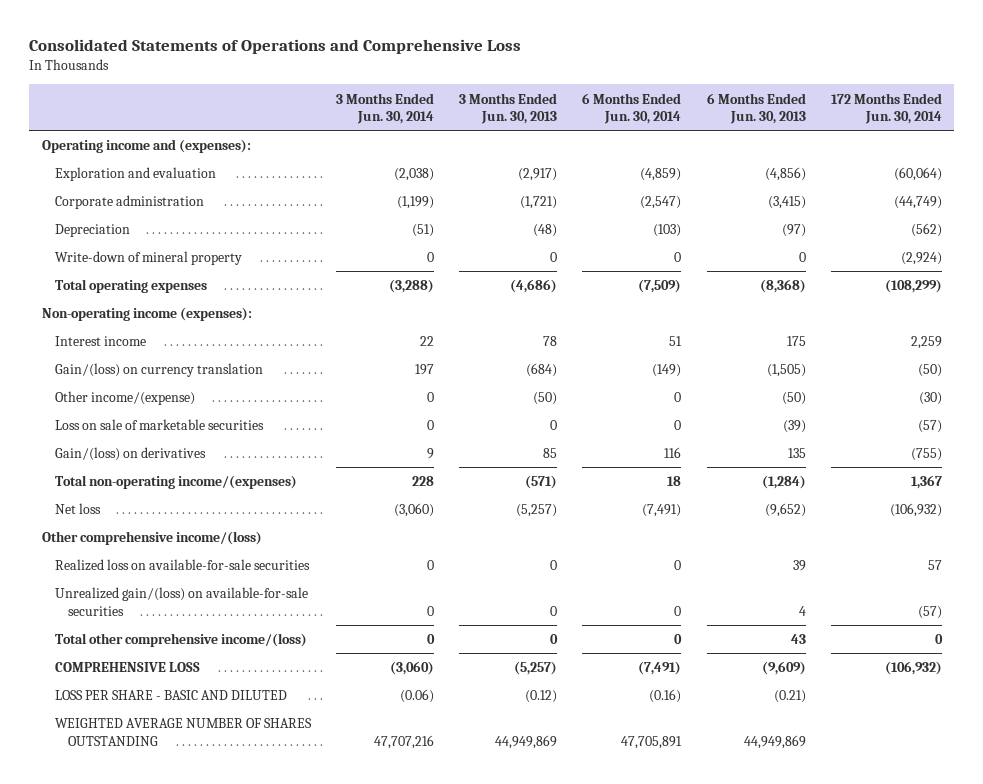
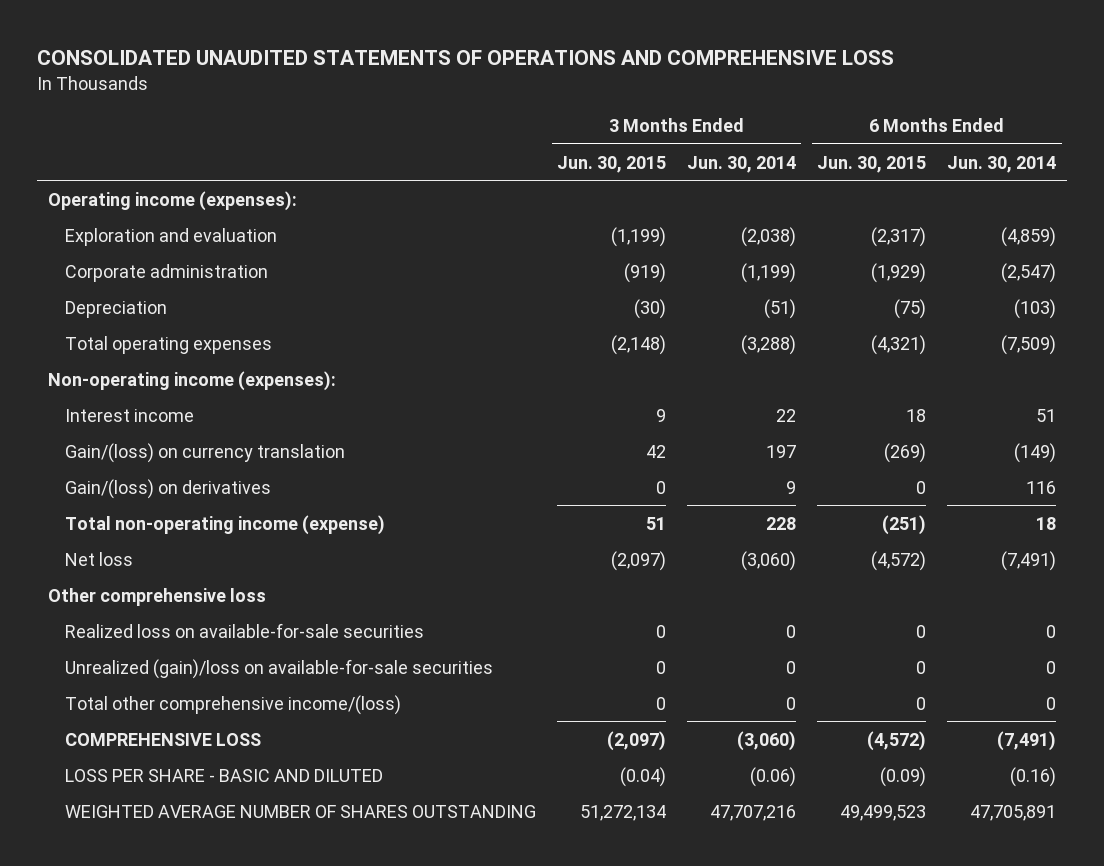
[28,39,521,55] Consolidated Statements of Operations and Comprehensive Loss -> [37,50,895,66] CONSOLIDATED UNAUDITED STATEMENTS OF OPERATIONS AND COMPREHENSIVE LOSS
[459,92,558,125] 3 Months Ended Jun. 30, 2013 -> none
[706,92,806,125] 6 Months Ended Jun. 30, 2013 -> none
[830,92,942,125] 172 Months Ended Jun. 30, 2014 -> none
none -> [557,155,667,173] Jun. 30, 2015
none -> [817,155,927,173] Jun. 30, 2015
[41,139,251,154] Operating income and (expenses): -> [47,190,297,211] Operating income (expenses):
[54,251,242,266] Write-down of mineral property -> none
[54,391,195,406] Other income/(expense) -> none
[54,419,264,431] Loss on sale of marketable securities -> none
[54,475,297,490] Total non-operating income/(expenses) -> [64,514,385,535] Total non-operating income (expense)
[41,531,262,546] Other comprehensive income/(loss) -> [47,587,266,606] Other comprehensive loss
[54,587,308,616] Unrealized gain/(loss) on available-for-sale securities -> [64,658,493,679] Unrealized (gain)/loss on available-for-sale securities

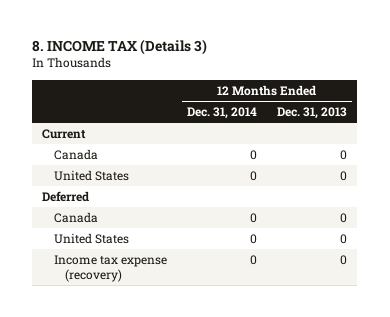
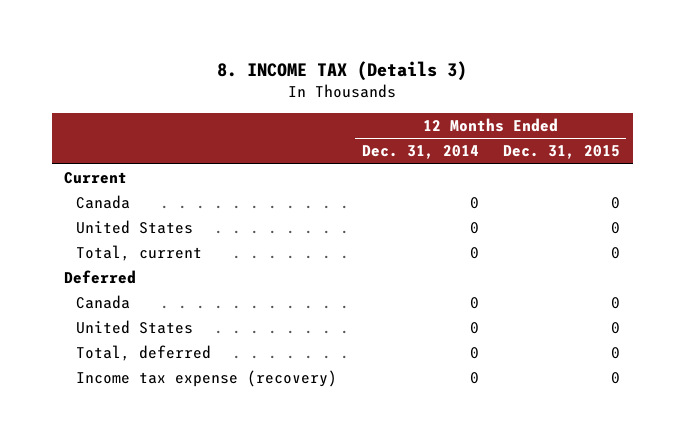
[277,107,348,120] Dec. 31, 2013 -> none
none -> [503,145,621,160] Dec. 31, 2015
none -> [76,245,203,262] Total, current
none -> [76,345,212,362] Total, deferred

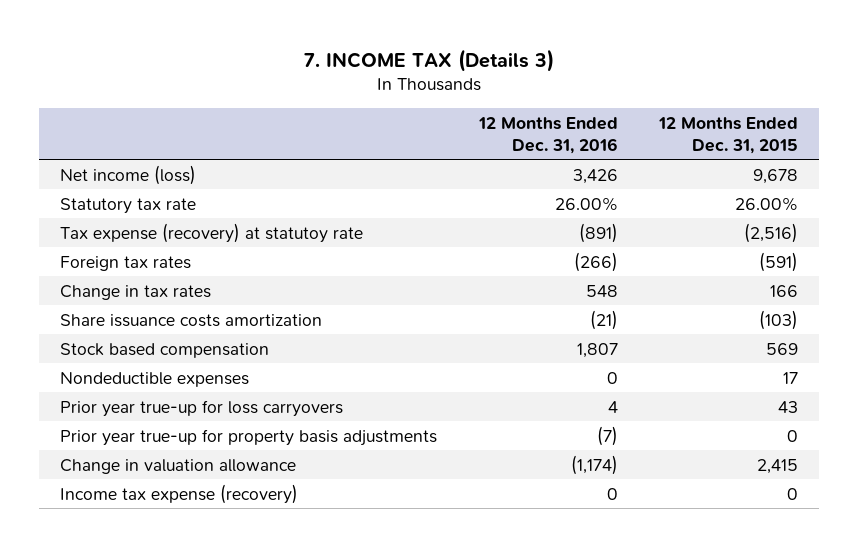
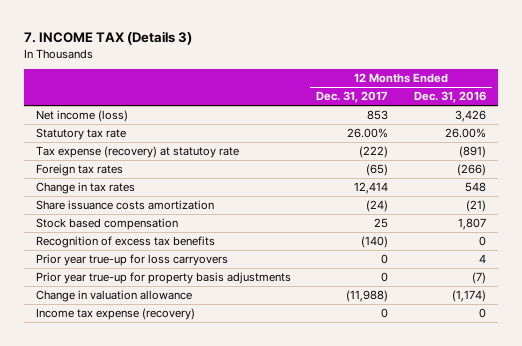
[658,116,799,154] 12 Months Ended Dec. 31, 2015 -> none
none -> [316,91,389,104] Dec. 31, 2017
[60,371,250,387] Nondeductible expenses -> none
none -> [36,236,216,249] Recognition of excess tax benefits

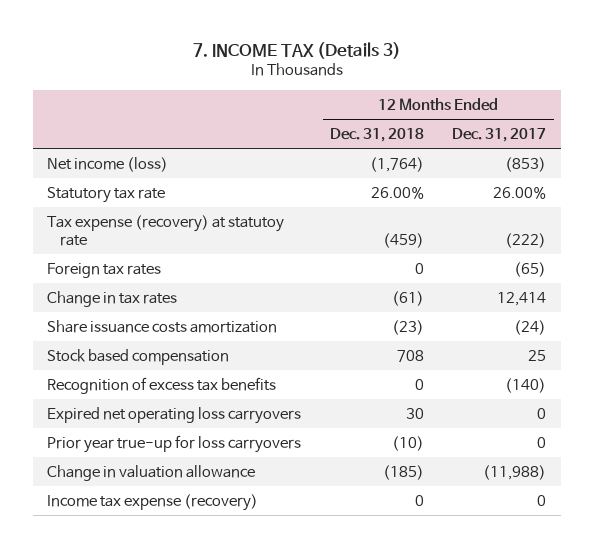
[413,91,486,104] Dec. 31, 2016 -> none
none -> [329,127,424,142] Dec. 31, 2018
[367,110,389,121] 853 -> [505,156,547,172] (853)
none -> [47,406,302,424] Expired net operating loss carryovers
[36,272,292,285] Prior year true-up for property basis adjustments -> none

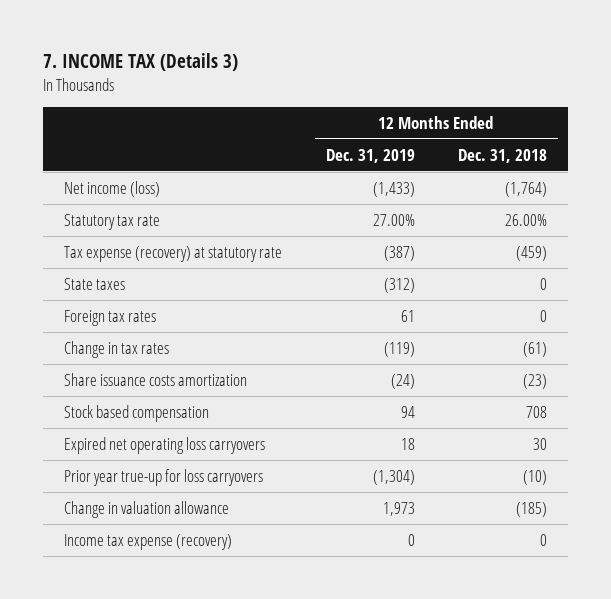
[452,127,547,142] Dec. 31, 2017 -> none
none -> [325,148,415,163] Dec. 31, 2019
[47,214,285,246] Tax expense (recovery) at statutoy rate -> [64,245,283,262] Tax expense (recovery) at statutory rate
none -> [64,277,126,290] State taxes
[47,376,277,394] Recognition of excess tax benefits -> none

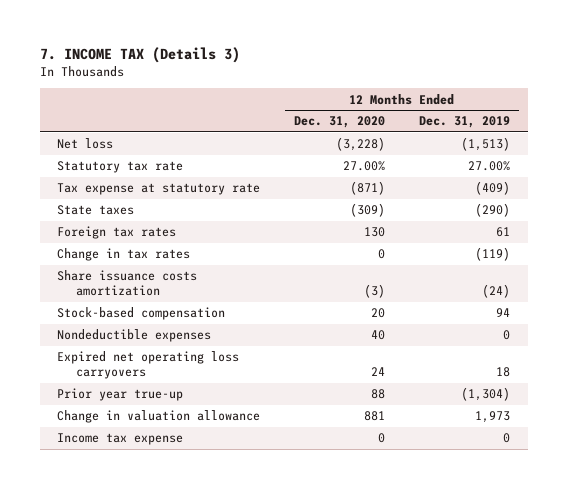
[457,148,547,163] Dec. 31, 2018 -> none
none -> [294,116,386,129] Dec. 31, 2020
[64,180,161,197] Net income (loss) -> [56,138,113,150] Net loss
[372,181,415,197] (1,433) -> [461,137,511,152] (1,513)
[64,245,283,262] Tax expense (recovery) at statutory rate -> [56,183,260,196] Tax expense at statutory rate
[383,245,415,261] (387) -> [475,181,511,196] (409)
[383,277,415,293] (312) -> [475,203,511,218] (290)
[64,404,210,422] Stock based compensation -> [56,307,225,321] Stock-based compensation
none -> [56,329,211,343] Nondeductible expenses
[64,468,264,486] Prior year true-up for loss carryovers -> [56,388,183,402] Prior year true-up
[64,533,233,550] Income tax expense (recovery) -> [56,433,183,446] Income tax expense

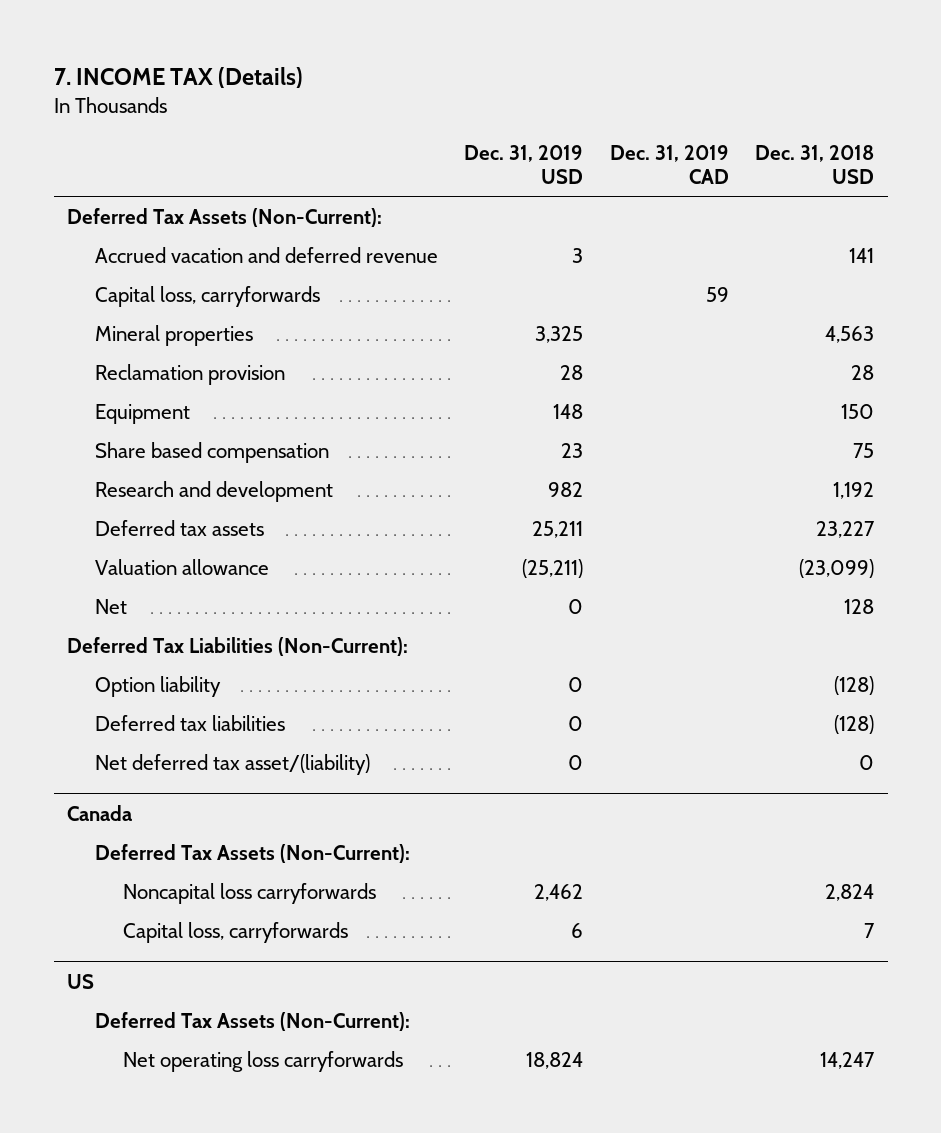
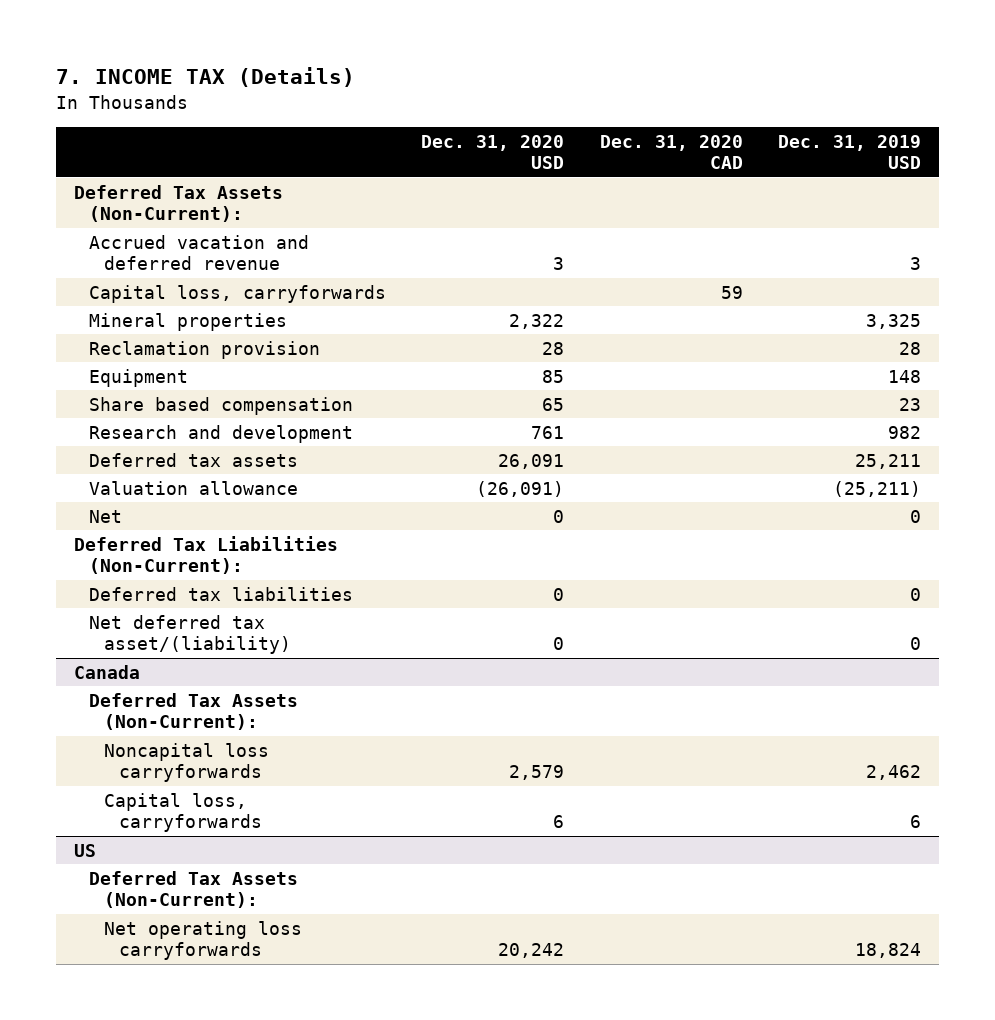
[609,145,729,184] Dec. 31, 2019 CAD -> none
[755,145,875,184] Dec. 31, 2018 USD -> none
none -> [421,134,565,169] Dec. 31, 2020 USD
none -> [599,134,743,169] Dec. 31, 2020 CAD
[94,675,221,697] Option liability -> none

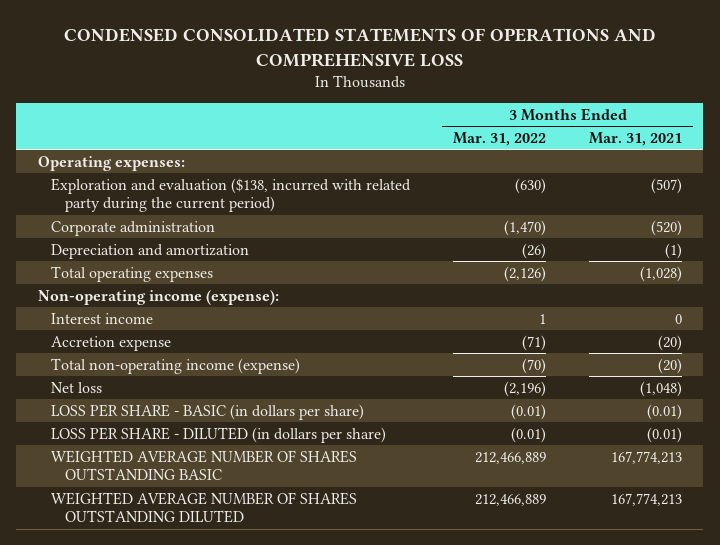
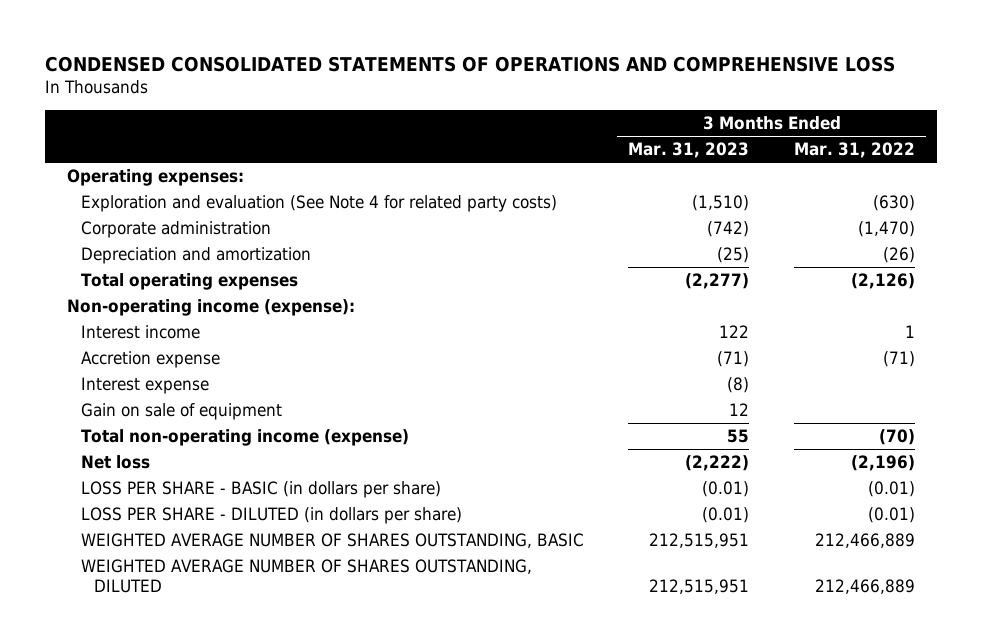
[588,132,682,147] Mar. 31, 2021 -> none
none -> [628,142,750,159] Mar. 31, 2023
[51,177,412,213] Exploration and evaluation ($138, incurred with related party during the current period) -> [80,195,557,213] Exploration and evaluation (See Note 4 for related party costs)
none -> [80,377,209,395] Interest expense
none -> [80,403,282,421] Gain on sale of equipment
[51,449,358,481] WEIGHTED AVERAGE NUMBER OF SHARES OUTSTANDING BASIC -> [80,533,584,549] WEIGHTED AVERAGE NUMBER OF SHARES OUTSTANDING, BASIC
[51,491,358,524] WEIGHTED AVERAGE NUMBER OF SHARES OUTSTANDING DILUTED -> [80,559,532,593] WEIGHTED AVERAGE NUMBER OF SHARES OUTSTANDING, DILUTED

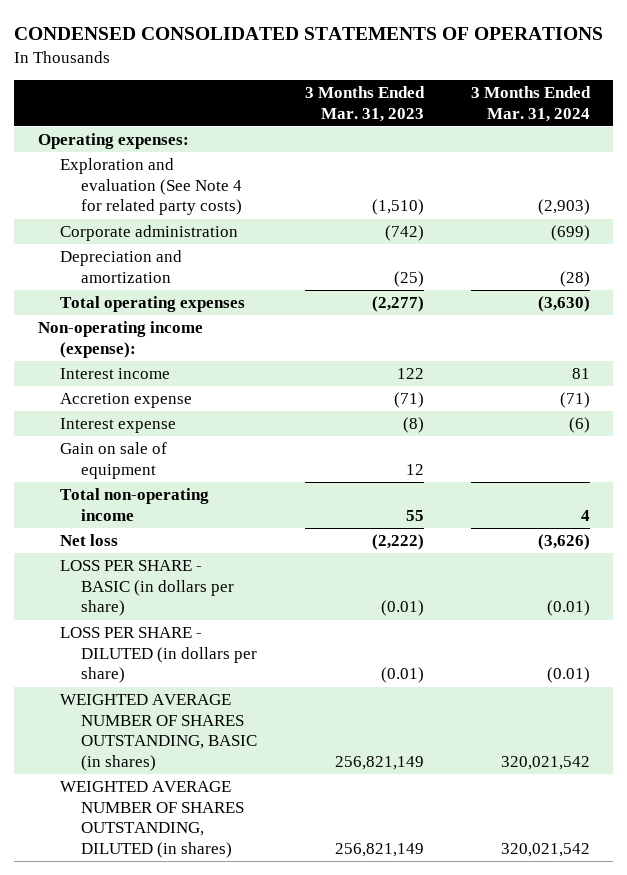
[44,55,895,72] CONDENSED CONSOLIDATED STATEMENTS OF OPERATIONS AND COMPREHENSIVE LOSS -> [14,27,604,41] CONDENSED CONSOLIDATED STATEMENTS OF OPERATIONS
[793,142,915,159] Mar. 31, 2022 -> none
none -> [470,86,591,122] 3 Months Ended Mar. 31, 2024
[80,429,409,447] Total non-operating income (expense) -> [59,488,209,521] Total non-operating income
[80,533,584,549] WEIGHTED AVERAGE NUMBER OF SHARES OUTSTANDING, BASIC -> [59,694,258,771] WEIGHTED AVERAGE NUMBER OF SHARES OUTSTANDING, BASIC (in shares)
[649,533,750,549] 212,515,951 -> [334,755,424,770] 256,821,149
[80,559,532,593] WEIGHTED AVERAGE NUMBER OF SHARES OUTSTANDING, DILUTED -> [59,781,245,858] WEIGHTED AVERAGE NUMBER OF SHARES OUTSTANDING, DILUTED (in shares)
[649,578,750,594] 212,515,951 -> [334,842,424,857] 256,821,149

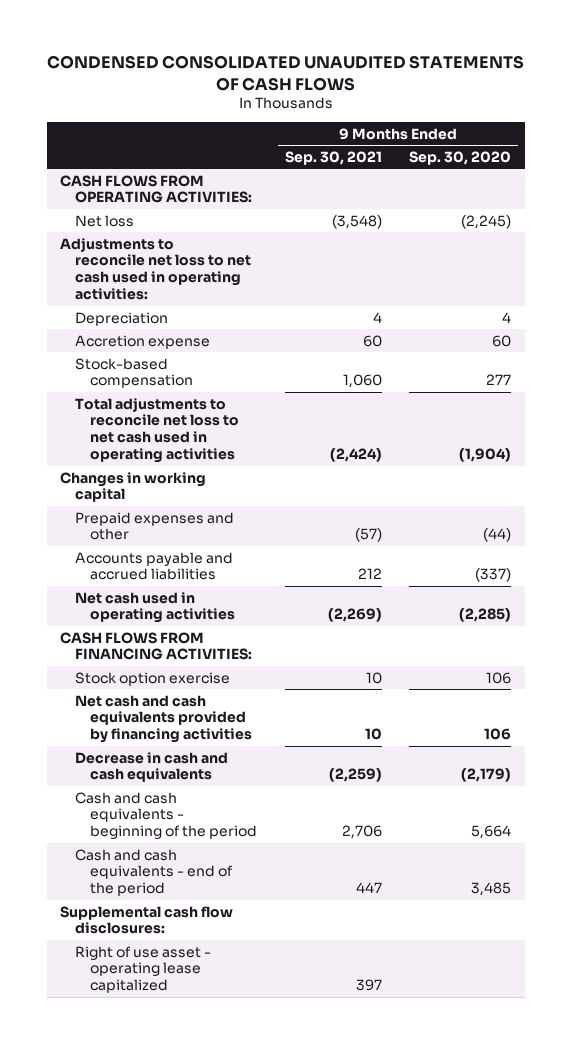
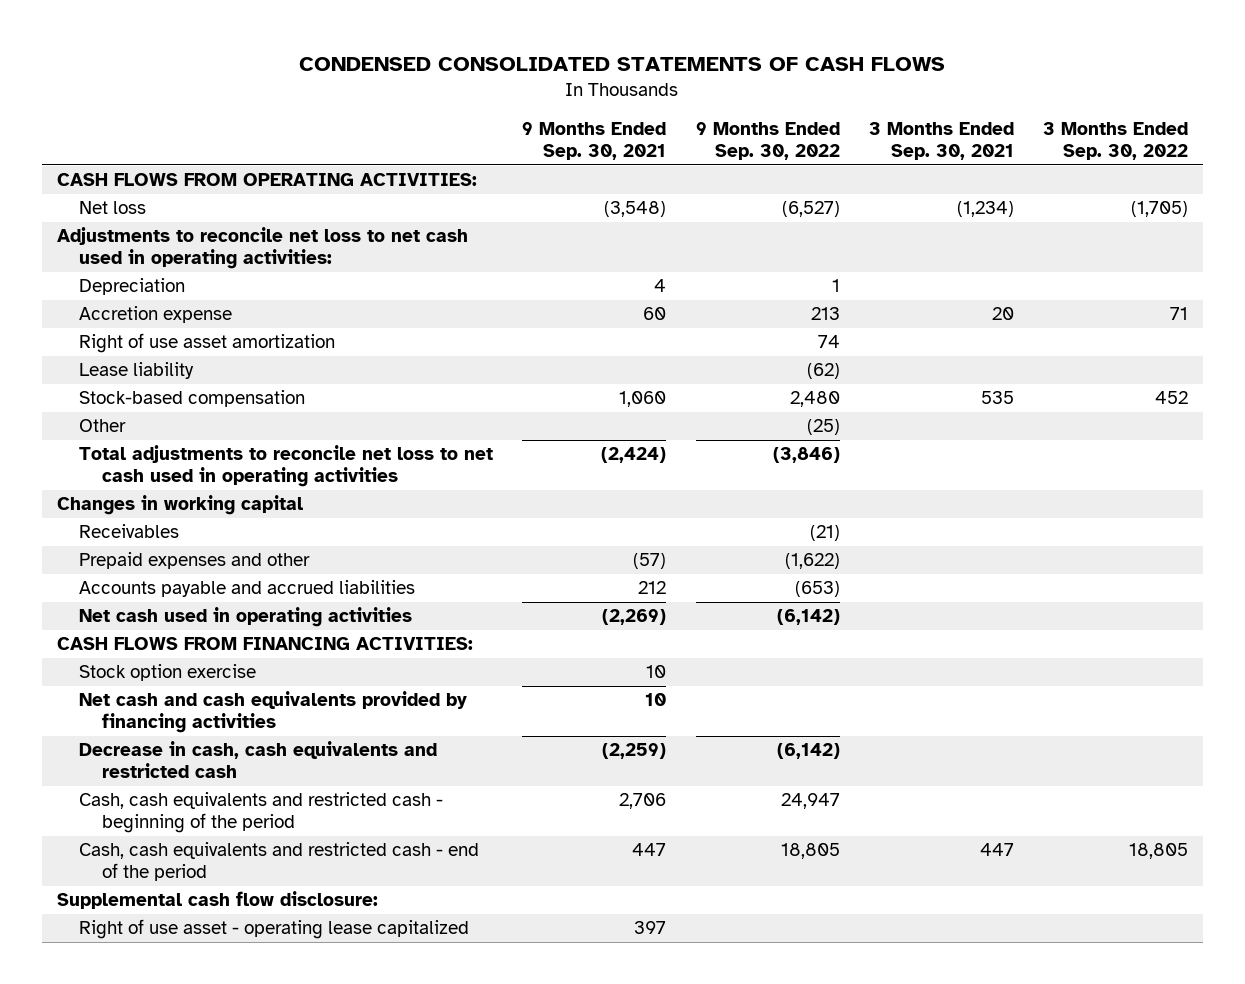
[46,55,524,91] CONDENSED CONSOLIDATED UNAUDITED STATEMENTS OF CASH FLOWS -> [299,56,946,71] CONDENSED CONSOLIDATED STATEMENTS OF CASH FLOWS
[409,150,512,165] Sep. 30, 2020 -> none
none -> [695,122,840,161] 9 Months Ended Sep. 30, 2022
none -> [868,122,1014,161] 3 Months Ended Sep. 30, 2021
none -> [1043,122,1189,161] 3 Months Ended Sep. 30, 2022
none -> [79,333,336,354] Right of use asset amortization
none -> [79,362,195,380] Lease liability
none -> [79,419,127,433] Other
none -> [79,524,180,539] Receivables
[75,751,229,783] Decrease in cash and cash equivalents -> [79,741,438,779] Decrease in cash, cash equivalents and restricted cash
[75,791,258,840] Cash and cash equivalents - beginning of the period -> [79,792,444,834] Cash, cash equivalents and restricted cash - beginning of the period
[75,848,234,897] Cash and cash equivalents - end of the period -> [79,842,480,882] Cash, cash equivalents and restricted cash - end of the period
[60,905,234,935] Supplemental cash flow disclosures: -> [56,891,378,910] Supplemental cash flow disclosure:

